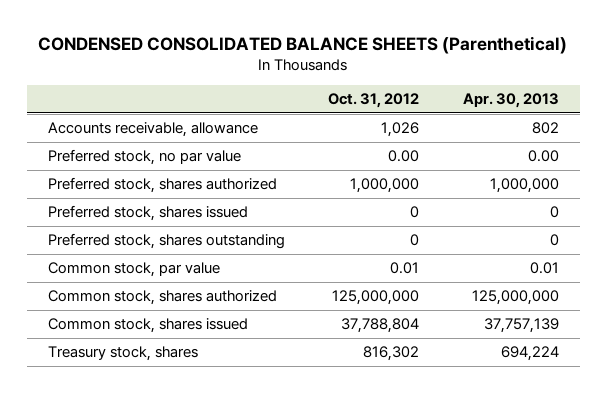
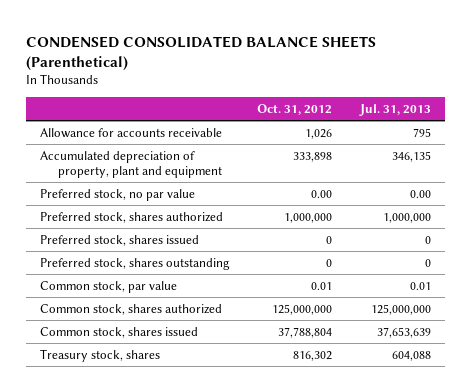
[462,93,559,109] Apr. 30, 2013 -> none
none -> [359,103,432,116] Jul. 31, 2013
[48,122,259,138] Accounts receivable, allowance -> [40,127,223,138] Allowance for accounts receivable
none -> [40,150,222,178] Accumulated depreciation of property, plant and equipment

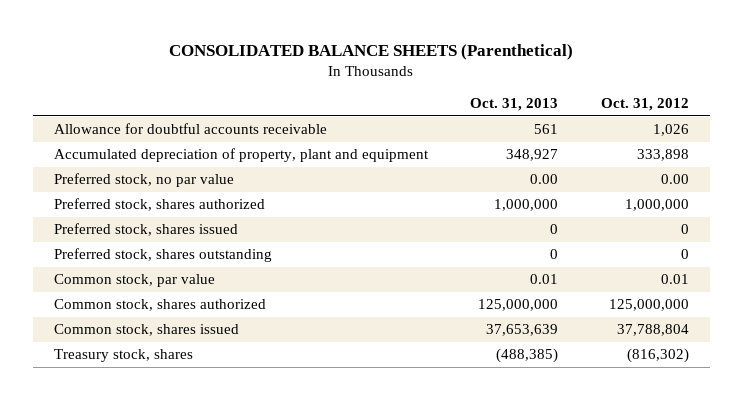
[26,35,377,71] CONDENSED CONSOLIDATED BALANCE SHEETS (Parenthetical) -> [169,44,574,61] CONSOLIDATED BALANCE SHEETS (Parenthetical)
[359,103,432,116] Jul. 31, 2013 -> none
none -> [470,98,559,112] Oct. 31, 2013
[40,127,223,138] Allowance for accounts receivable -> [53,123,327,135] Allowance for doubtful accounts receivable
[293,350,333,361] 816,302 -> [626,348,689,364] (816,302)

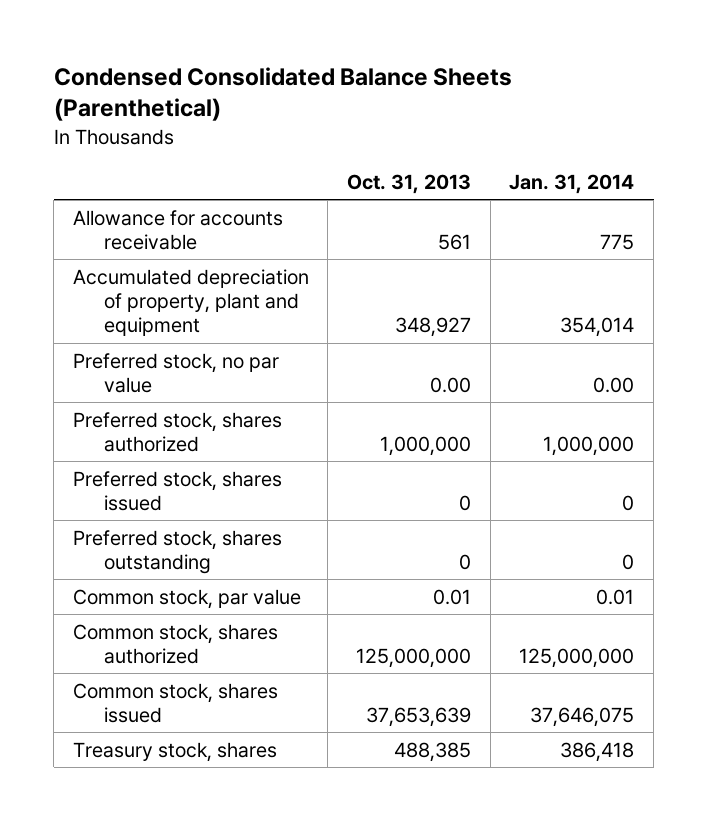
[169,44,574,61] CONSOLIDATED BALANCE SHEETS (Parenthetical) -> [53,66,512,122] Condensed Consolidated Balance Sheets (Parenthetical)
[600,98,689,112] Oct. 31, 2012 -> none
none -> [509,173,635,194] Jan. 31, 2014
[53,123,327,135] Allowance for doubtful accounts receivable -> [72,209,283,251] Allowance for accounts receivable
[496,348,559,364] (488,385) -> [394,741,472,762] 488,385

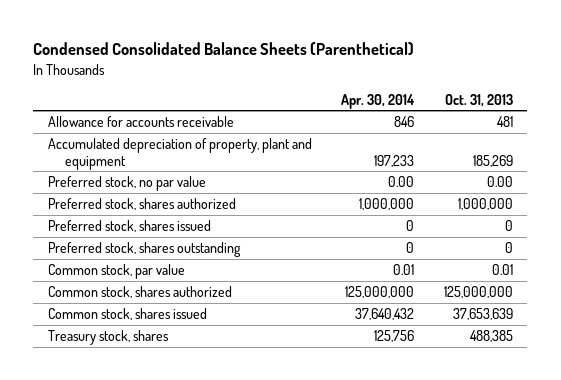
[509,173,635,194] Jan. 31, 2014 -> none
none -> [341,93,416,109] Apr. 30, 2014
[438,234,472,251] 561 -> [496,116,513,128] 481
[395,317,472,338] 348,927 -> [472,154,513,167] 185,269

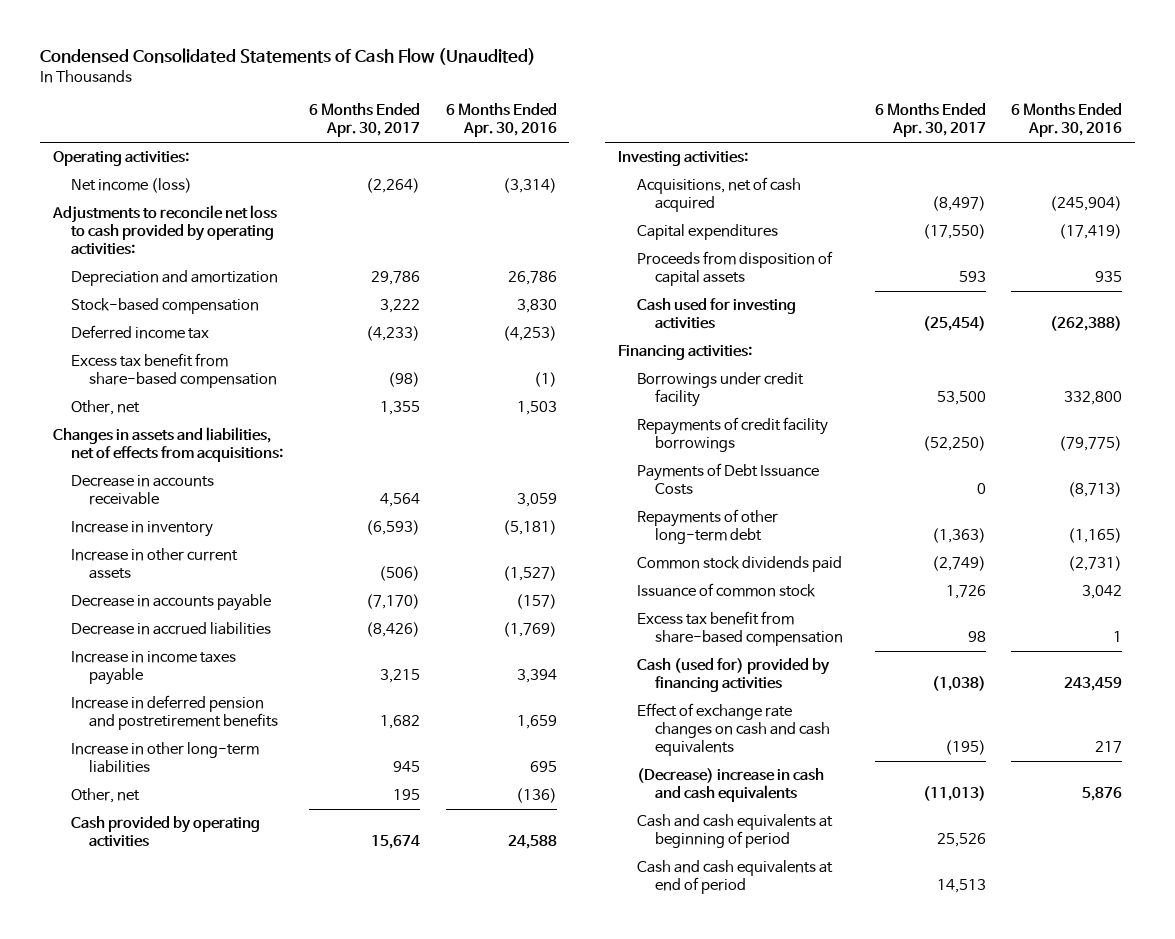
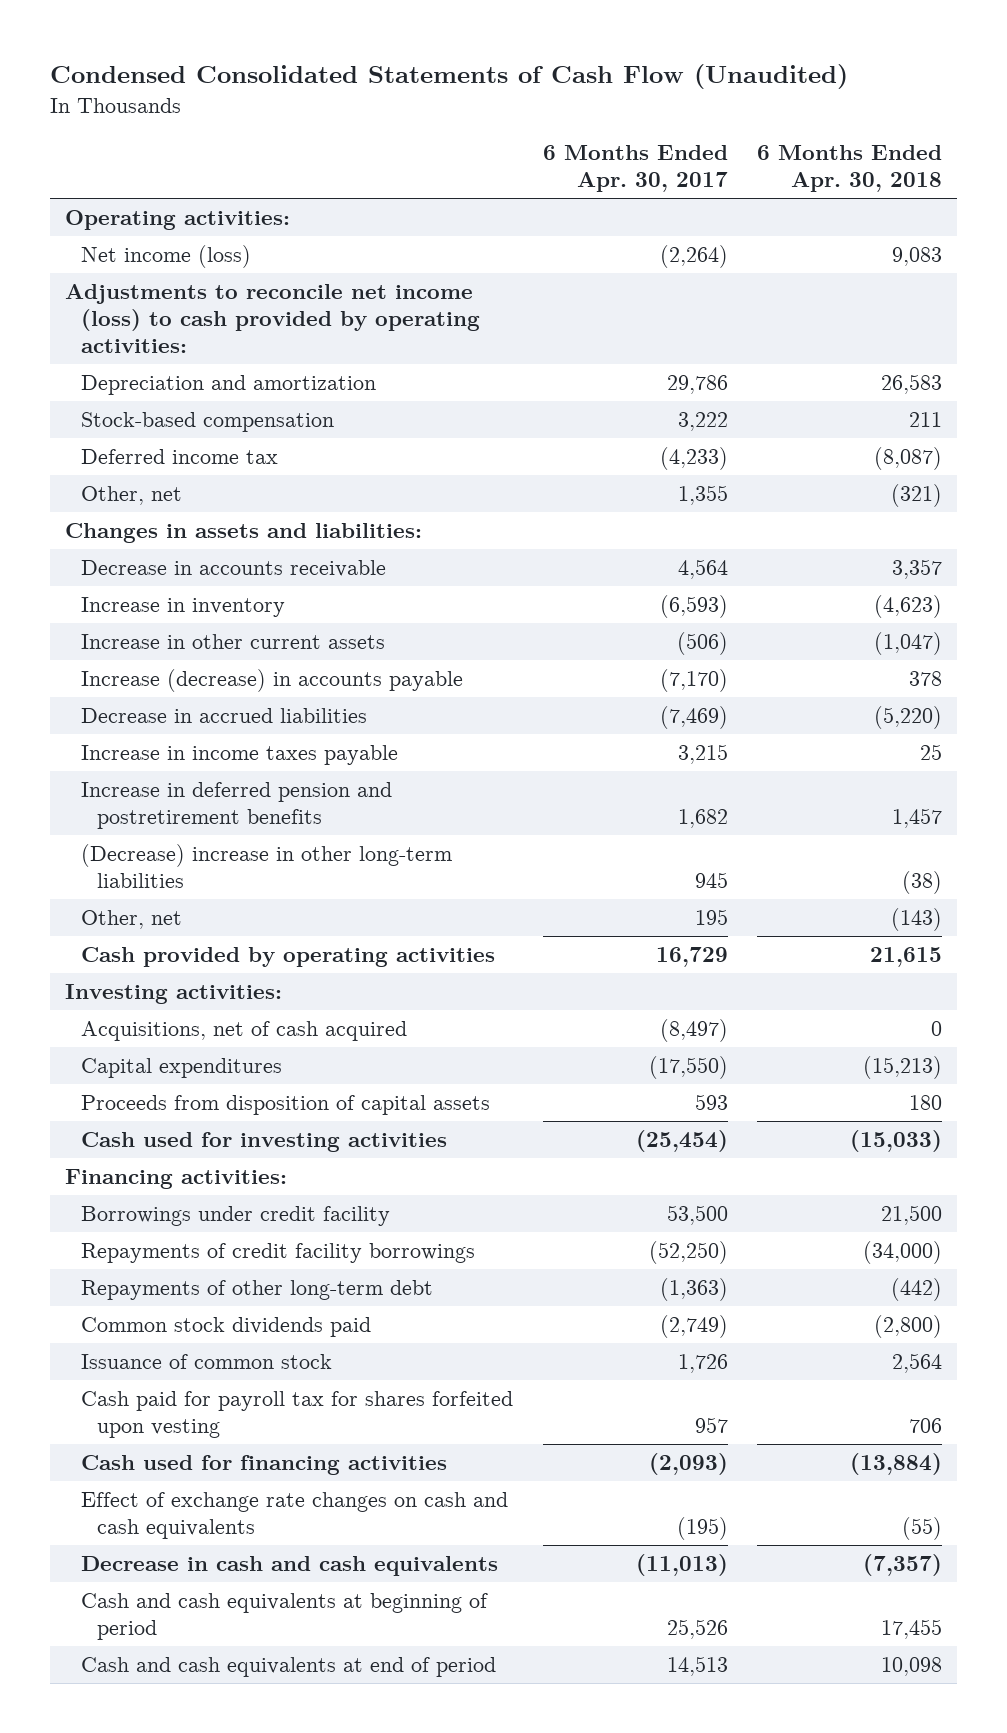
[445,103,557,138] 6 Months Ended Apr. 30, 2016 -> none
none -> [757,145,943,192] 6 Months Ended Apr. 30, 2018
[51,205,277,255] Adjustments to reconcile net loss to cash provided by operating activities: -> [64,284,480,353] Adjustments to reconcile net income (loss) to cash provided by operating activities:
[71,353,278,389] Excess tax benefit from share-based compensation -> none
[52,427,284,463] Changes in assets and liabilities, net of effects from acquisitions: -> [64,523,422,544] Changes in assets and liabilities:
[71,594,272,612] Decrease in accounts payable -> [80,669,463,693] Increase (decrease) in accounts payable
[365,622,420,638] (8,426) -> [659,706,728,730] (7,469)
[71,742,260,774] Increase in other long-term liabilities -> [80,844,452,888] (Decrease) increase in other long-term liabilities
[370,835,420,850] 15,674 -> [655,947,728,968] 16,729
[636,463,819,496] Payments of Debt Issuance Costs -> none
[636,611,844,647] Excess tax benefit from share-based compensation -> none
none -> [80,1391,513,1438] Cash paid for payroll tax for shares forfeited upon vesting
[636,658,830,693] Cash (used for) provided by financing activities -> [80,1455,447,1476] Cash used for financing activities
[931,676,986,692] (1,038) -> [648,1453,728,1476] (2,093)
[636,768,824,803] (Decrease) increase in cash and cash equivalents -> [80,1556,498,1577] Decrease in cash and cash equivalents

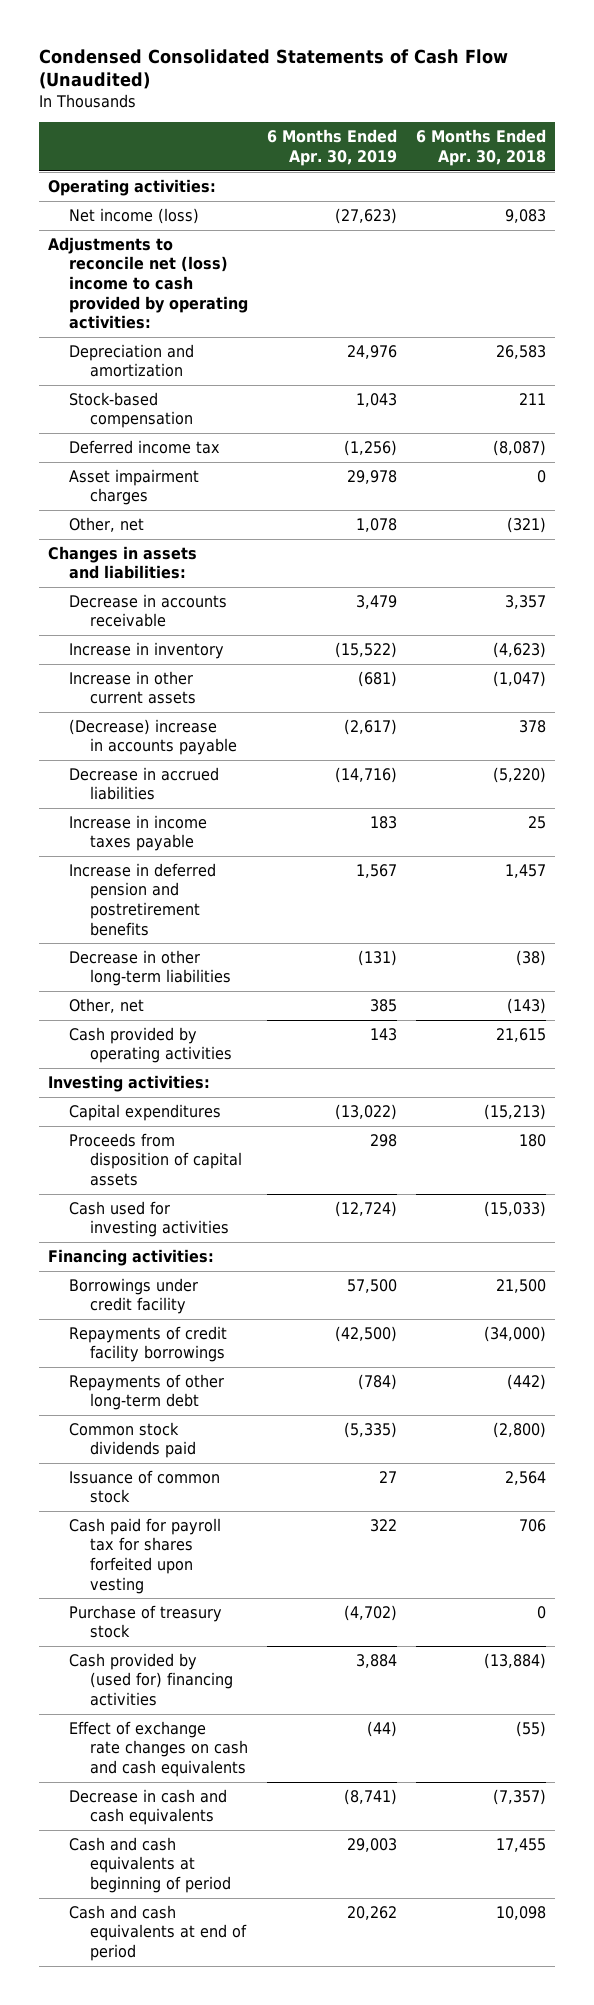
[542,145,728,192] 6 Months Ended Apr. 30, 2017 -> none
none -> [267,129,398,166] 6 Months Ended Apr. 30, 2019
[64,284,480,353] Adjustments to reconcile net income (loss) to cash provided by operating activities: -> [48,236,249,330] Adjustments to reconcile net (loss) income to cash provided by operating activities:
none -> [69,468,200,506] Asset impairment charges
[80,669,463,693] Increase (decrease) in accounts payable -> [69,718,238,756] (Decrease) increase in accounts payable
[80,844,452,888] (Decrease) increase in other long-term liabilities -> [69,949,232,987] Decrease in other long-term liabilities
[80,1021,407,1042] Acquisitions, net of cash acquired -> none
none -> [69,1604,223,1639] Purchase of treasury stock
[80,1455,447,1476] Cash used for financing activities -> [69,1652,234,1706] Cash provided by (used for) financing activities

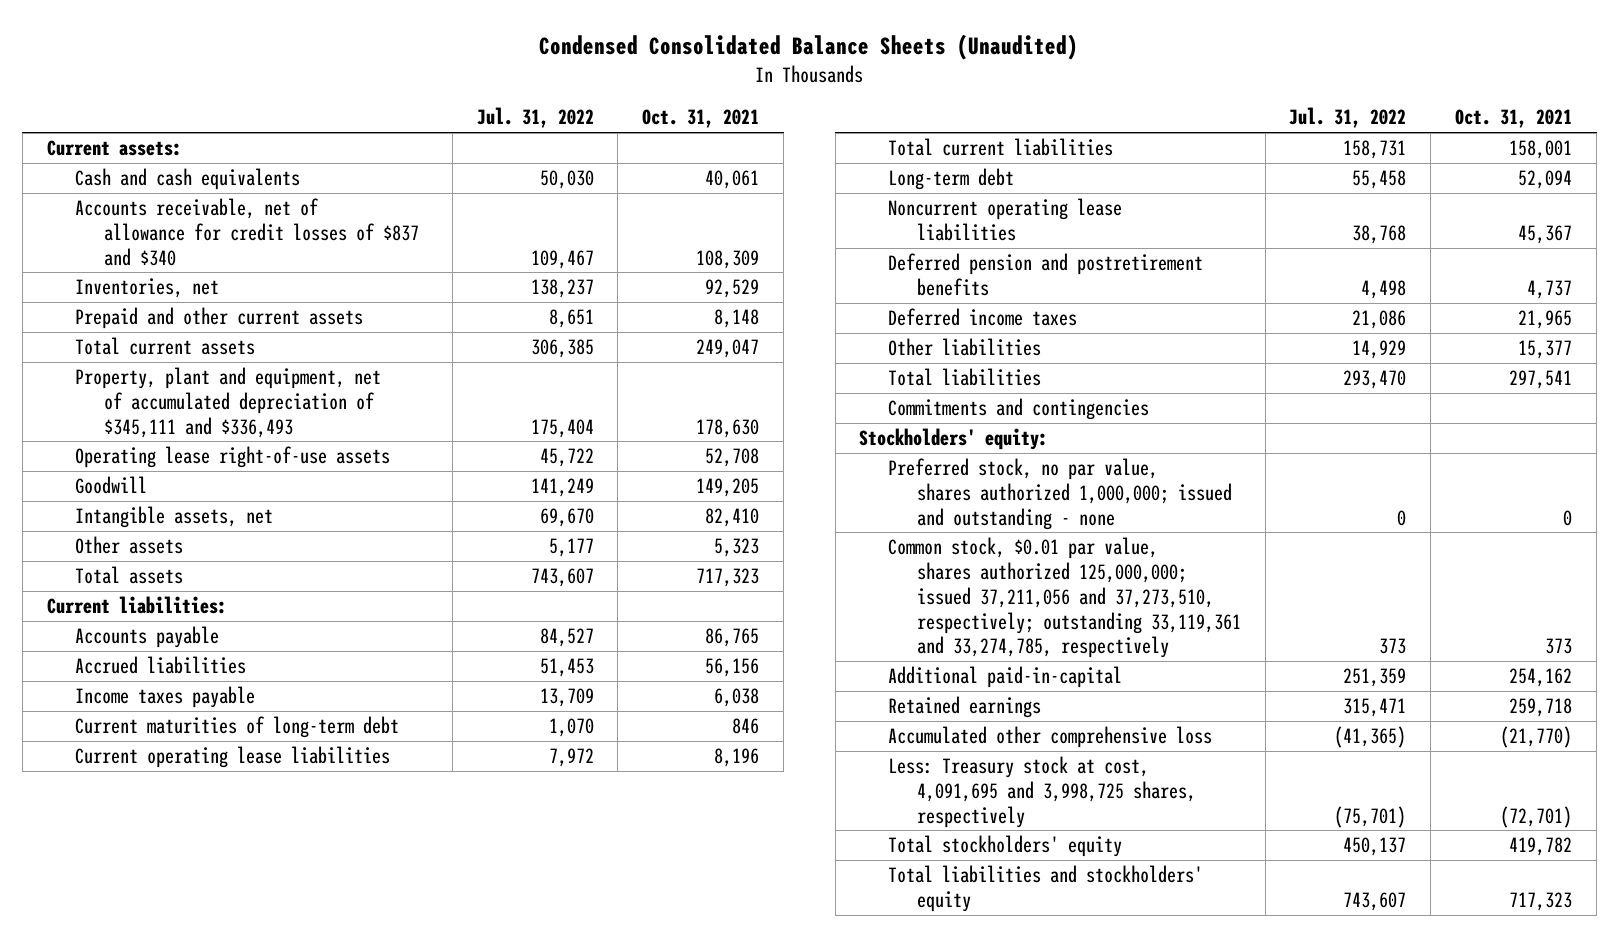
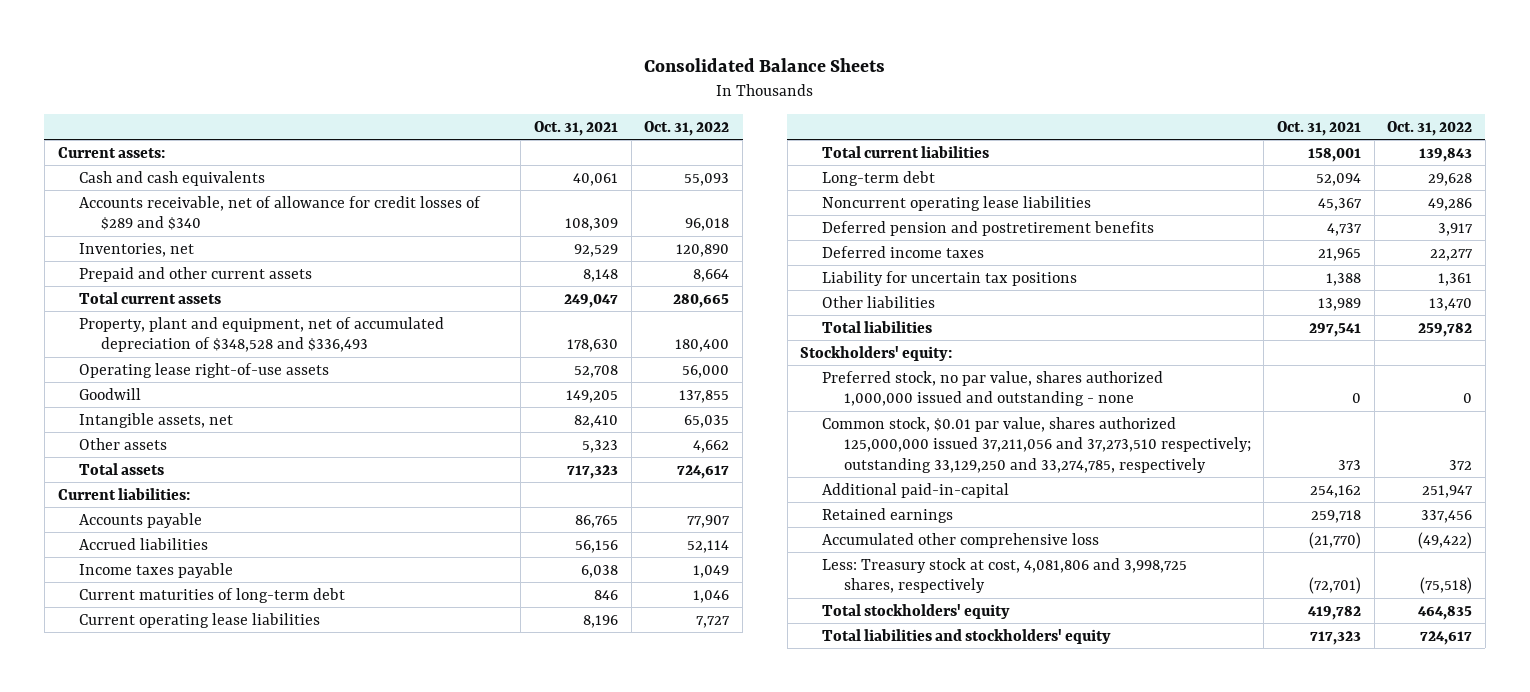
[539,34,1079,61] Condensed Consolidated Balance Sheets (Unaudited) -> [643,58,885,73] Consolidated Balance Sheets
[476,107,594,129] Jul. 31, 2022 -> none
none -> [644,120,730,136] Oct. 31, 2022
[75,198,419,266] Accounts receivable, net of allowance for credit losses of $837 and $340 -> [79,195,482,231] Accounts receivable, net of allowance for credit losses of $289 and $340
[75,367,382,438] Property, plant and equipment, net of accumulated depreciation of $345,111 and $336,493 -> [79,316,445,353] Property, plant and equipment, net of accumulated depreciation of $348,528 and $336,493
none -> [821,270,1077,286] Liability for uncertain tax positions
[1518,340,1573,360] 15,377 -> [1317,297,1361,311] 13,989
[888,398,1150,421] Commitments and contingencies -> none
[888,458,1232,530] Preferred stock, no par value, shares authorized 1,000,000; issued and outstanding - none -> [821,370,1163,407] Preferred stock, no par value, shares authorized 1,000,000 issued and outstanding - none
[888,537,1241,659] Common stock, $0.01 par value, shares authorized 125,000,000; issued 37,211,056 and 37,273,510, respectively; outstanding 33,119,361 and 33,274,785, respectively -> [821,416,1251,473] Common stock, $0.01 par value, shares authorized 125,000,000 issued 37,211,056 and 37,273,510 respectively; outstanding 33,129,250 and 33,274,785, respectively
[888,756,1196,828] Less: Treasury stock at cost, 4,091,695 and 3,998,725 shares, respectively -> [821,557,1187,594] Less: Treasury stock at cost, 4,081,806 and 3,998,725 shares, respectively

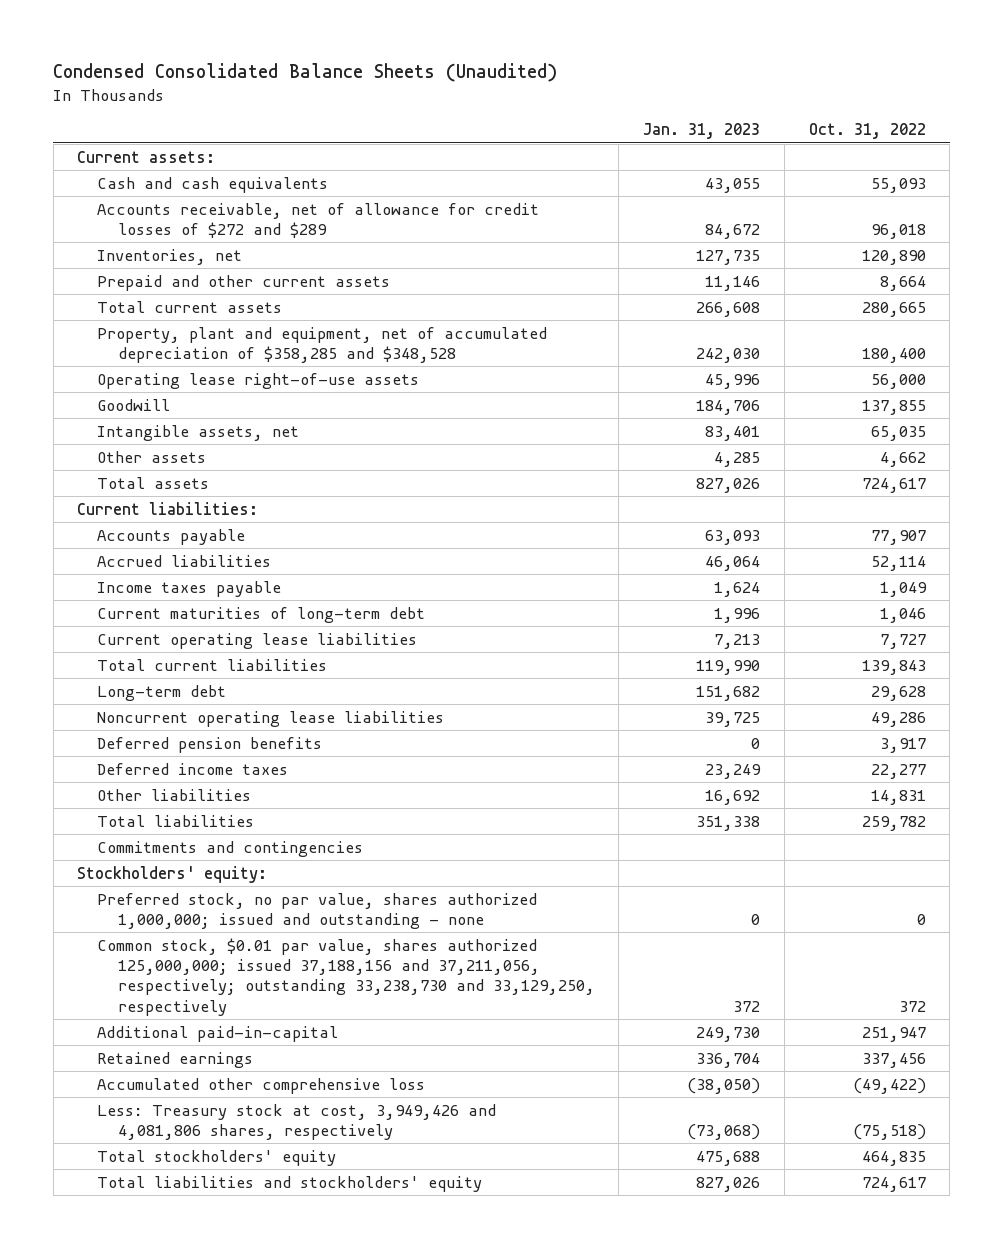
[643,58,885,73] Consolidated Balance Sheets -> [53,63,558,83] Condensed Consolidated Balance Sheets (Unaudited)
[534,120,619,136] Oct. 31, 2021 -> none
none -> [643,123,761,140] Jan. 31, 2023
[79,195,482,231] Accounts receivable, net of allowance for credit losses of $289 and $340 -> [97,202,540,238] Accounts receivable, net of allowance for credit losses of $272 and $289
[79,316,445,353] Property, plant and equipment, net of accumulated depreciation of $348,528 and $336,493 -> [97,326,548,363] Property, plant and equipment, net of accumulated depreciation of $358,285 and $348,528
[821,220,1154,236] Deferred pension and postretirement benefits -> [97,736,323,753] Deferred pension benefits
[821,270,1077,286] Liability for uncertain tax positions -> none
[1429,297,1473,311] 13,470 -> [870,789,926,805] 14,831
none -> [97,840,364,857] Commitments and contingencies
[821,370,1163,407] Preferred stock, no par value, shares authorized 1,000,000 issued and outstanding - none -> [97,892,538,929] Preferred stock, no par value, shares authorized 1,000,000; issued and outstanding - none
[821,416,1251,473] Common stock, $0.01 par value, shares authorized 125,000,000 issued 37,211,056 and 37,273,510 respectively; outstanding 33,129,250 and 33,274,785, respectively -> [97,937,595,1016] Common stock, $0.01 par value, shares authorized 125,000,000; issued 37,188,156 and 37,211,056, respectively; outstanding 33,238,730 and 33,129,250, respectively
[821,557,1187,594] Less: Treasury stock at cost, 4,081,806 and 3,998,725 shares, respectively -> [97,1103,497,1140] Less: Treasury stock at cost, 3,949,426 and 4,081,806 shares, respectively

